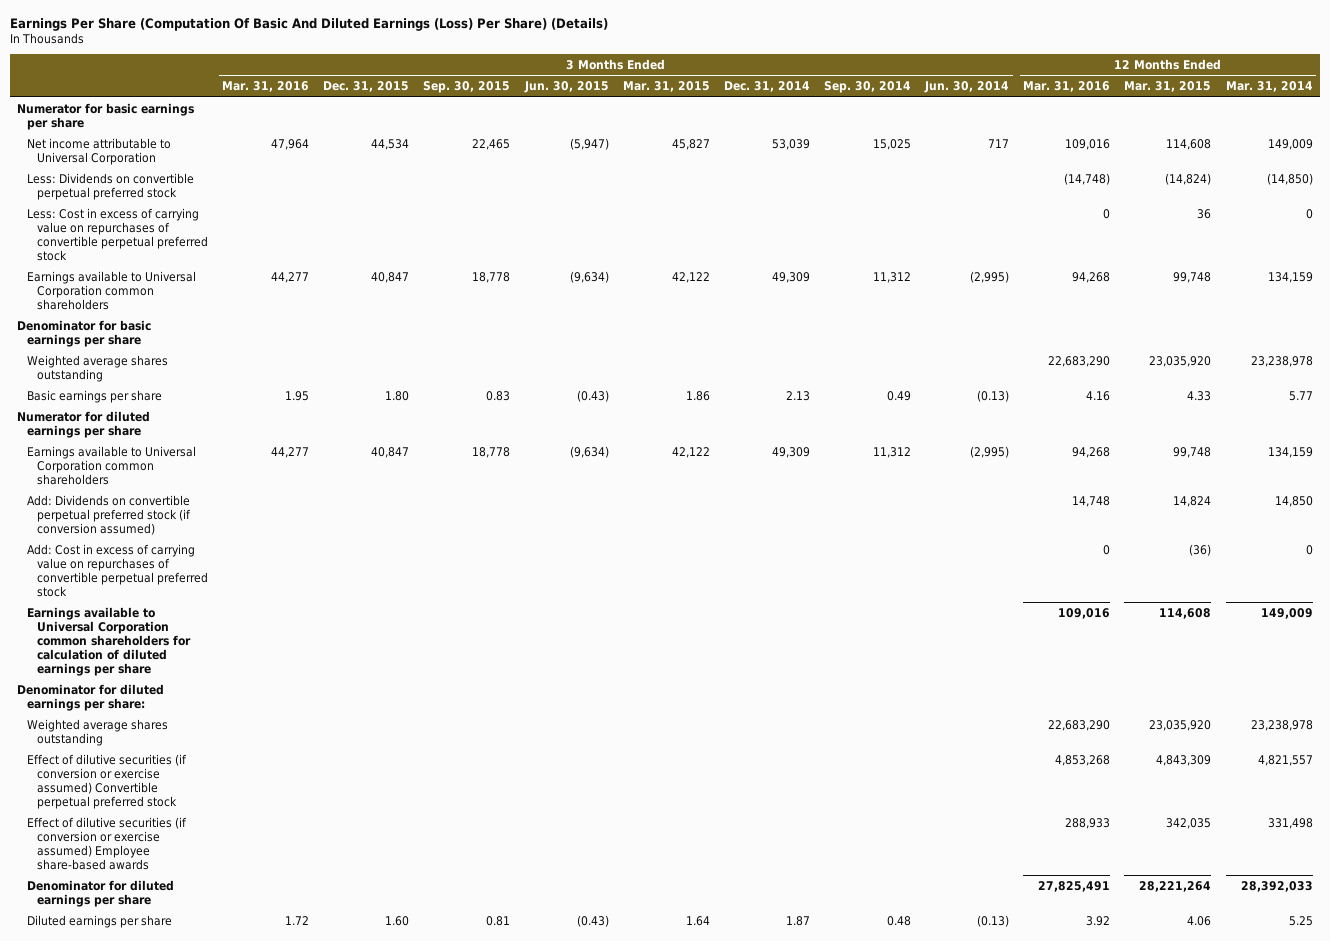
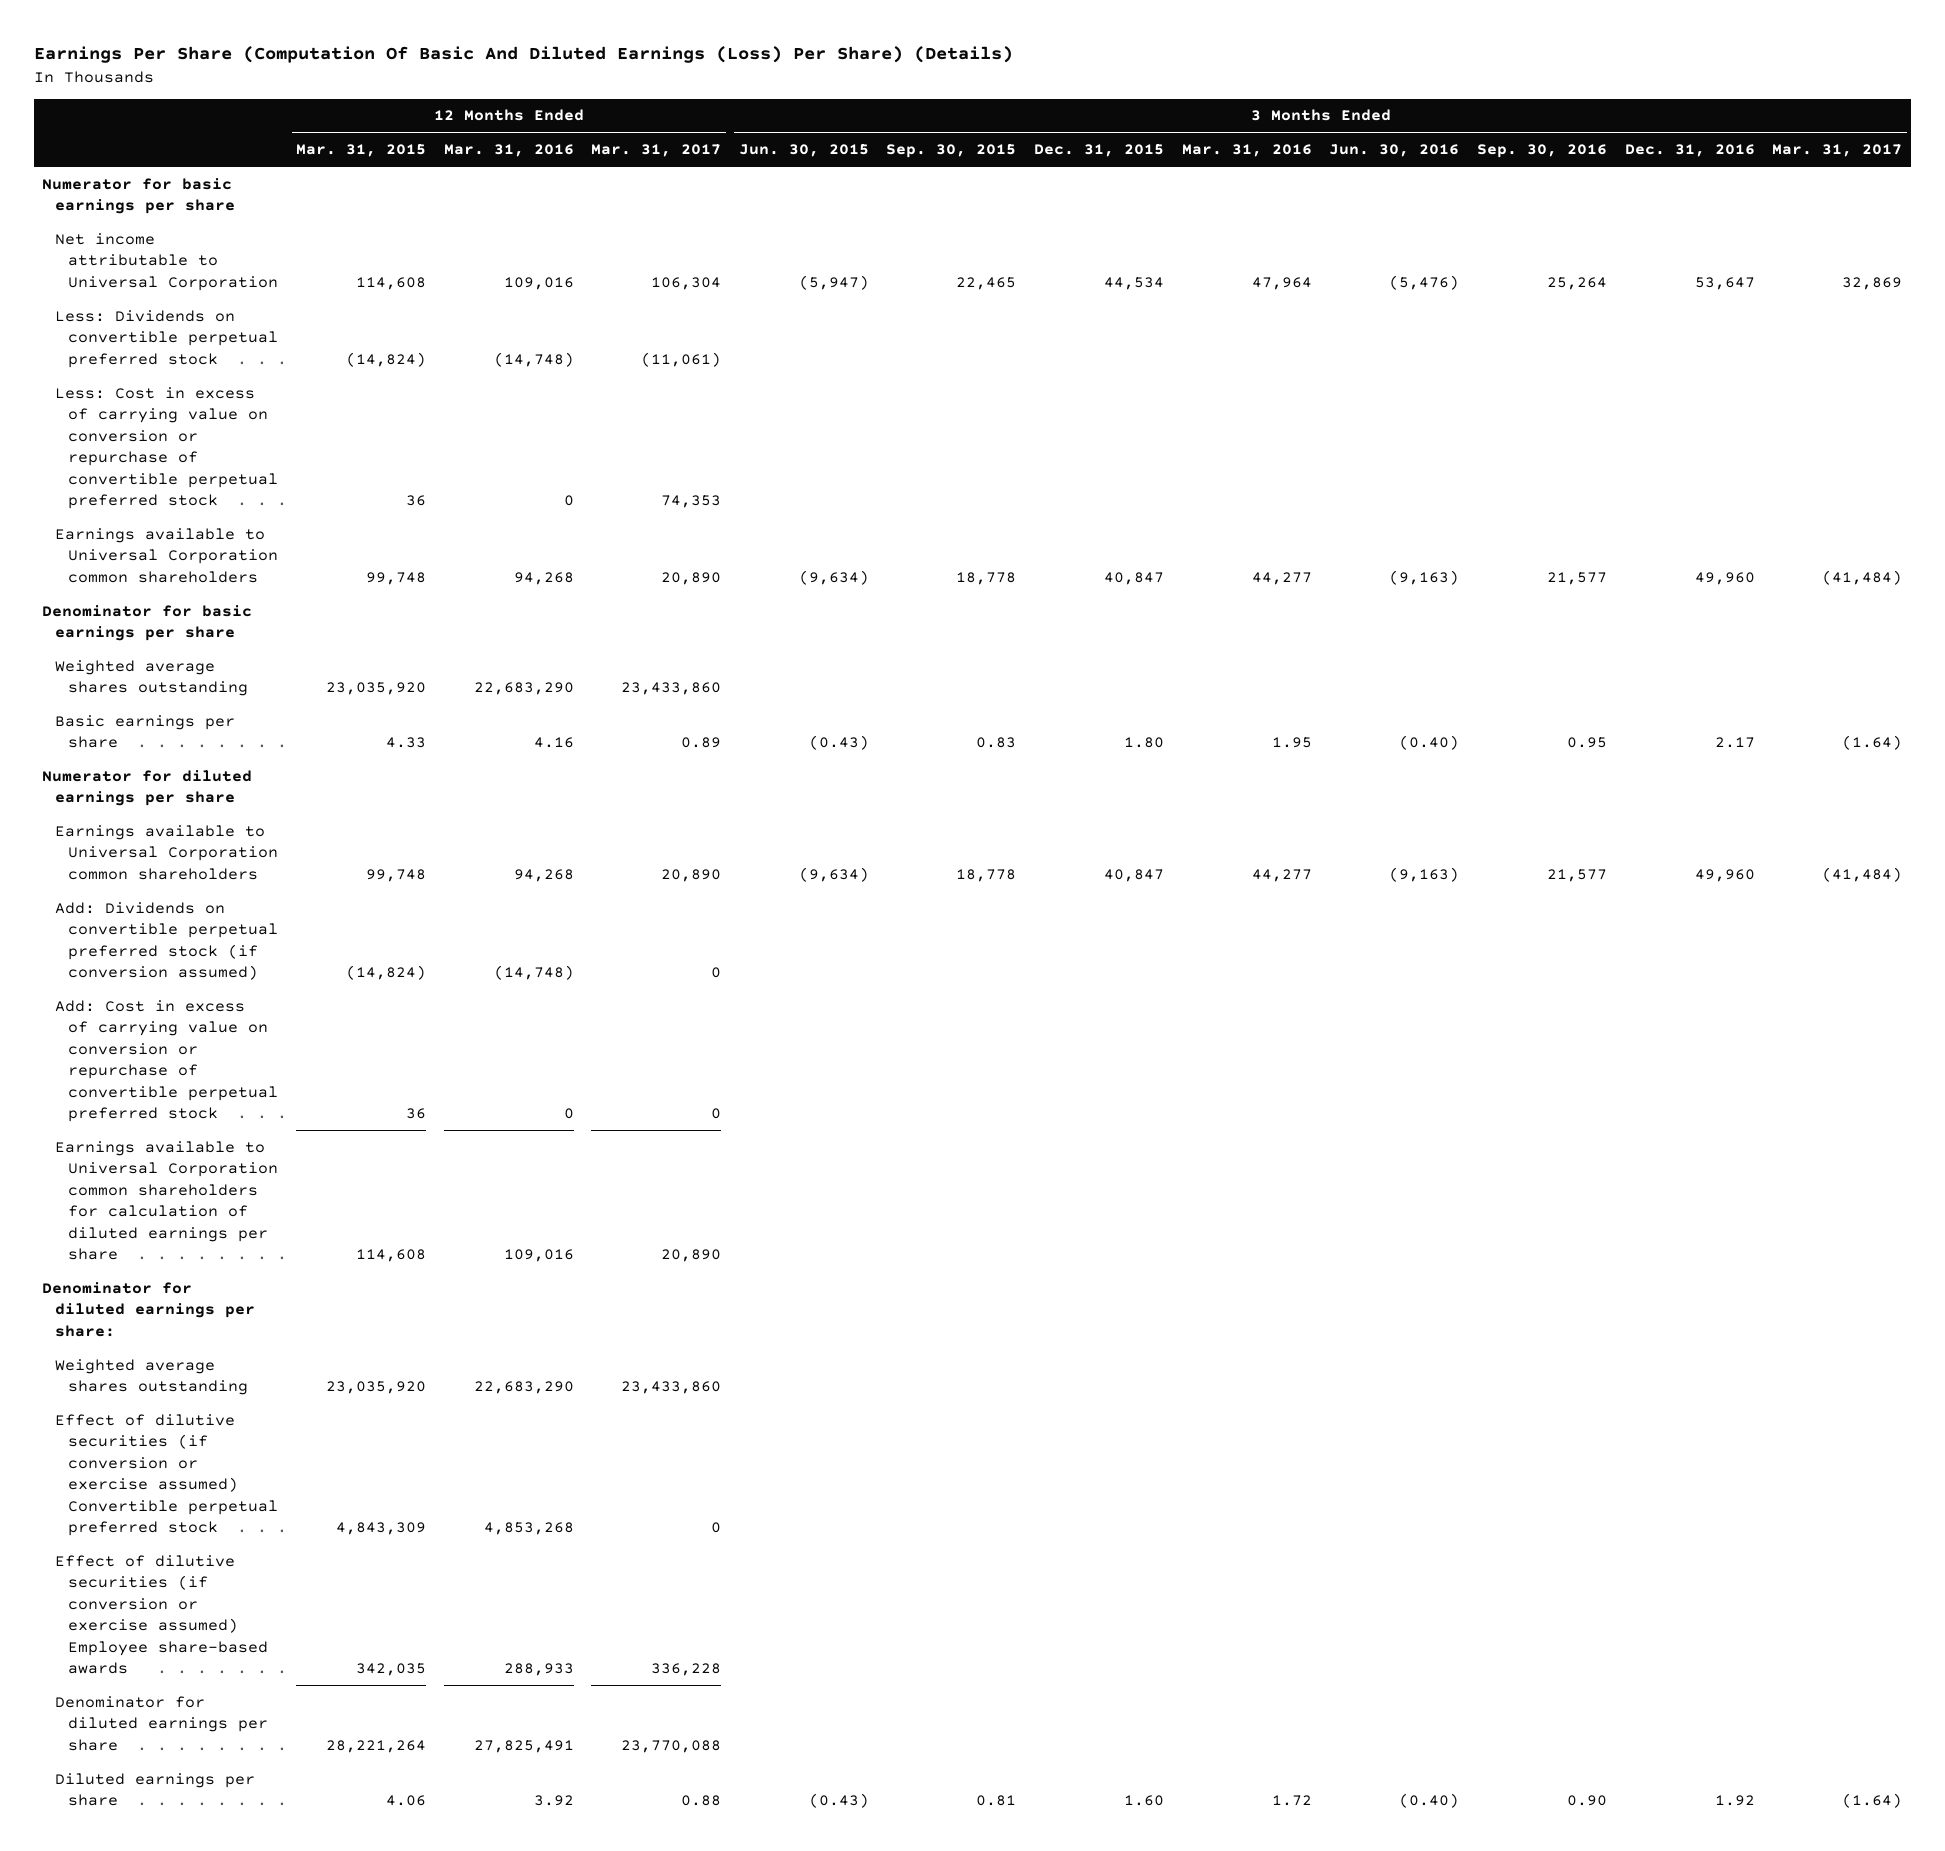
[622,81,710,93] Mar. 31, 2015 -> none
[723,81,810,93] Dec. 31, 2014 -> none
[824,81,912,94] Sep. 30, 2014 -> none
[924,81,1010,94] Jun. 30, 2014 -> none
[1225,81,1313,93] Mar. 31, 2014 -> none
none -> [591,144,722,158] Mar. 31, 2017
none -> [1329,144,1460,158] Jun. 30, 2016
none -> [1476,144,1607,159] Sep. 30, 2016
none -> [1624,144,1755,158] Dec. 31, 2016
none -> [1772,144,1903,158] Mar. 31, 2017
[26,207,208,261] Less: Cost in excess of carrying value on repurchases of convertible perpetual preferred stock -> [55,386,279,509] Less: Cost in excess of carrying value on conversion or repurchase of convertible perpetual preferred stock
[1072,495,1111,507] 14,748 -> [493,965,574,981] (14,748)
[1173,495,1212,507] 14,824 -> [346,965,427,981] (14,824)
[26,543,208,597] Add: Cost in excess of carrying value on repurchases of convertible perpetual preferred stock -> [55,999,279,1122] Add: Cost in excess of carrying value on conversion or repurchase of convertible perpetual preferred stock
[1189,543,1212,556] (36) -> [406,1107,427,1119] 36

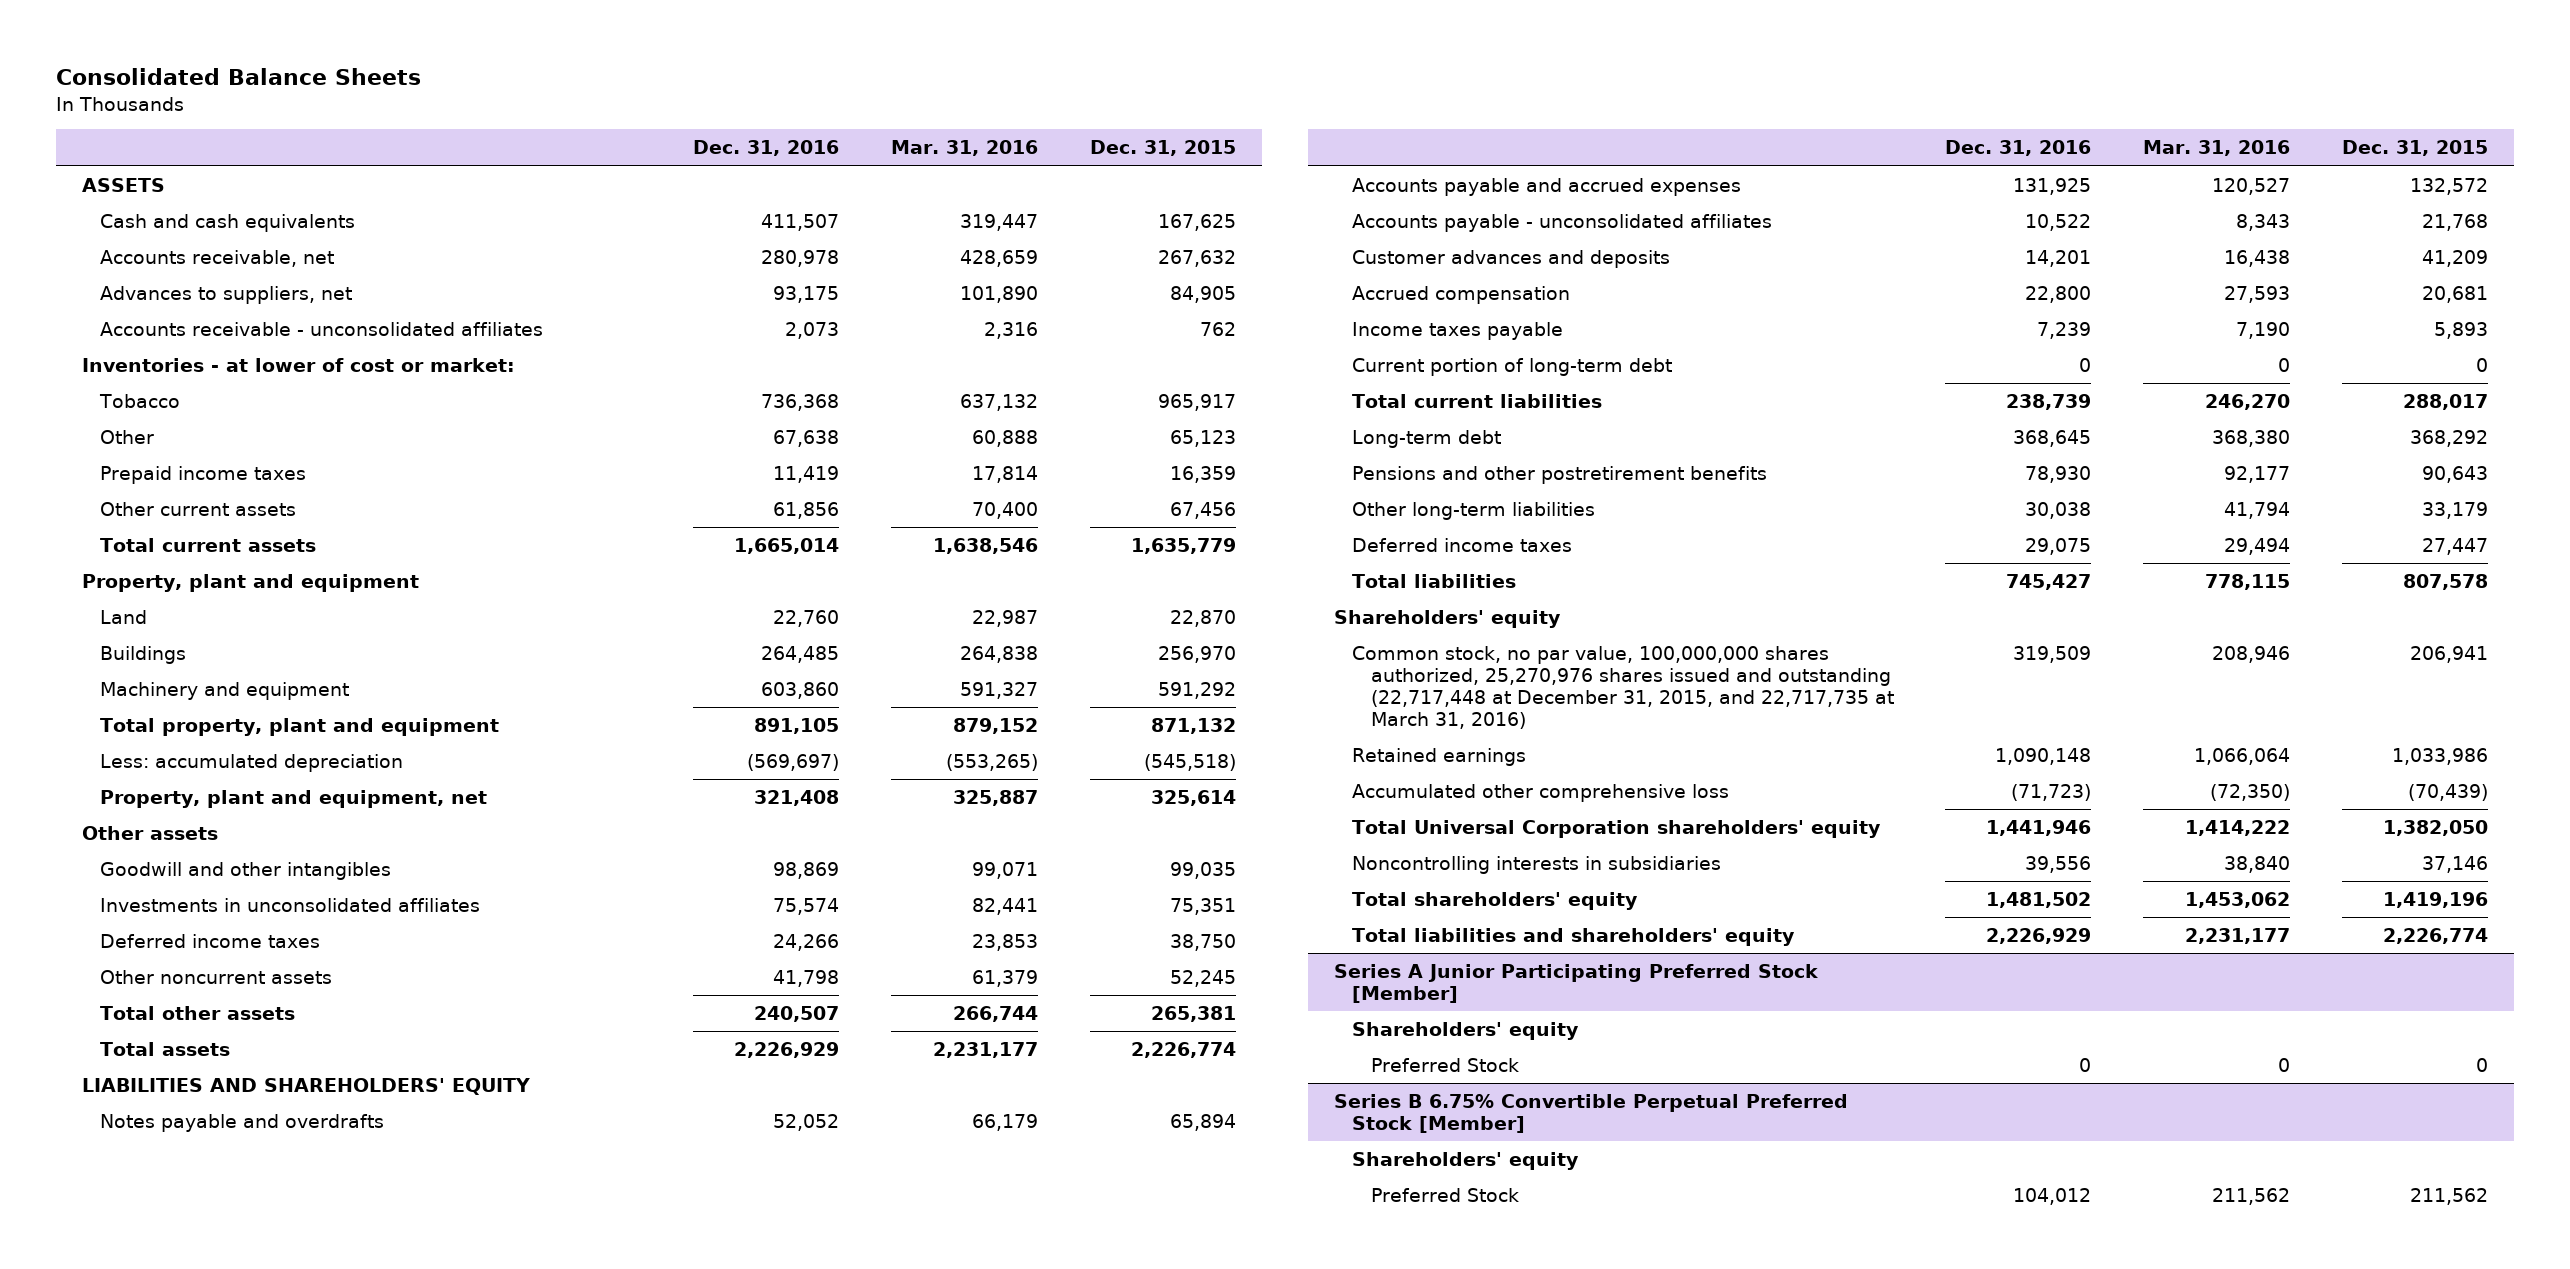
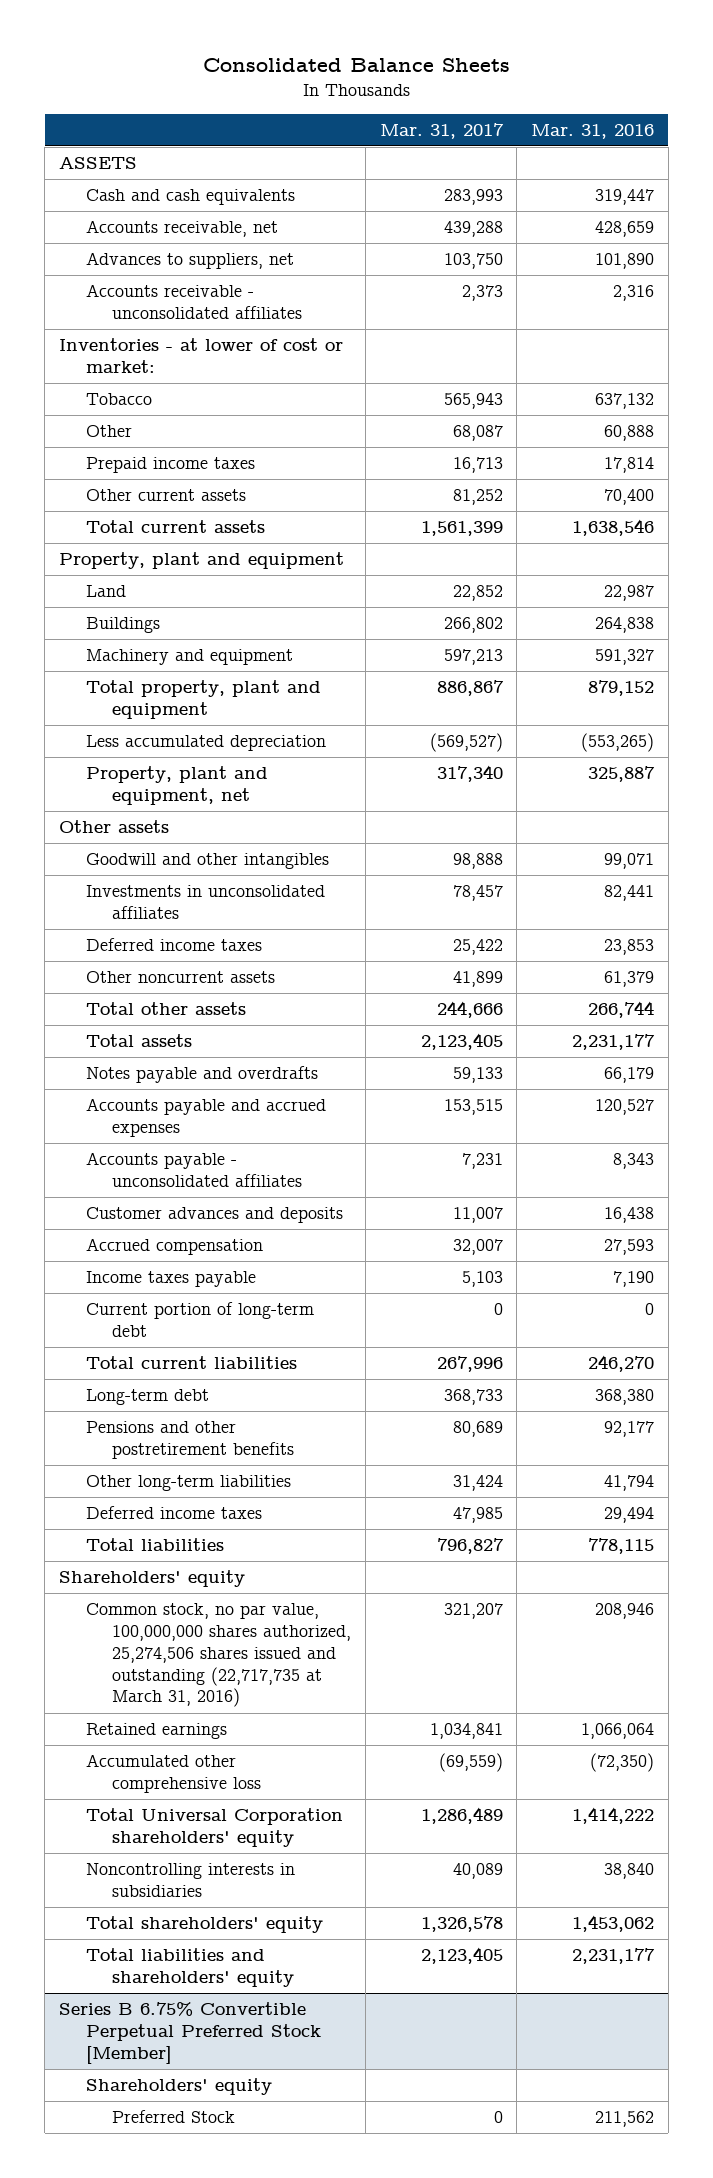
[693,140,840,157] Dec. 31, 2016 -> none
[1089,140,1236,157] Dec. 31, 2015 -> none
none -> [379,122,504,139] Mar. 31, 2017
[100,753,404,772] Less: accumulated depreciation -> [85,735,326,752] Less accumulated depreciation
[82,1077,531,1095] LIABILITIES AND SHAREHOLDERS' EQUITY -> none
[1352,645,1894,729] Common stock, no par value, 100,000,000 shares authorized, 25,270,976 shares issued and outstanding (22,717,448 at December 31, 2015, and 22,717,735 at March 31, 2016) -> [85,1603,352,1708] Common stock, no par value, 100,000,000 shares authorized, 25,274,506 shares issued and outstanding (22,717,735 at March 31, 2016)
[1334,963,1819,1003] Series A Junior Participating Preferred Stock [Member] -> none
[1352,1021,1580,1040] Shareholders' equity -> none
[1370,1057,1519,1072] Preferred Stock -> none

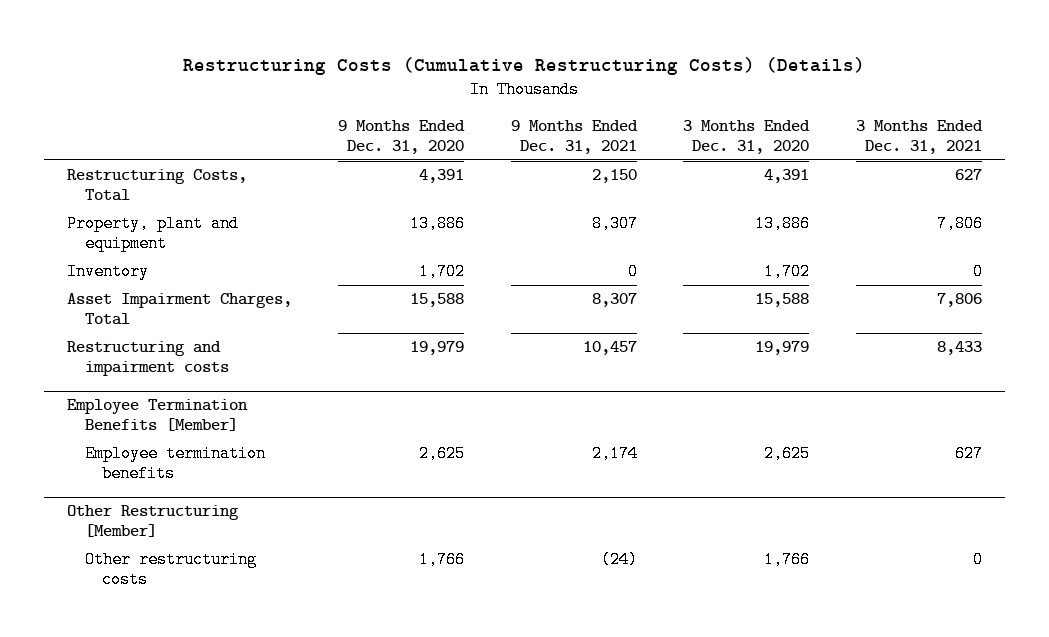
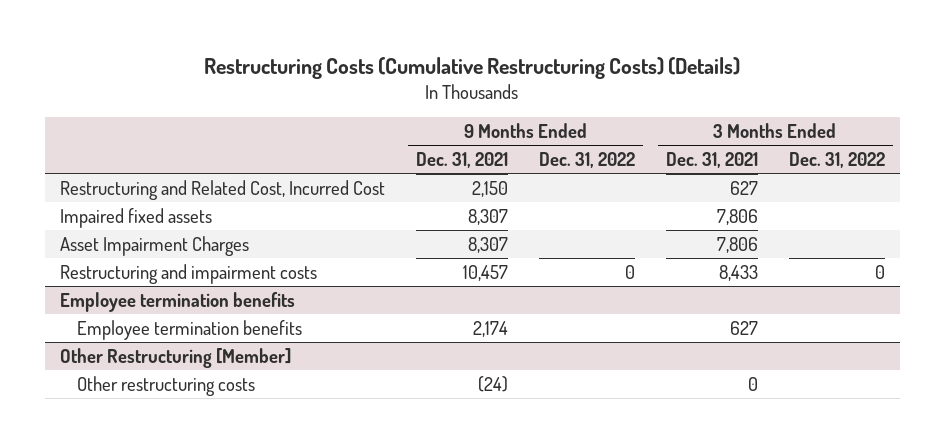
[338,119,466,154] 9 Months Ended Dec. 31, 2020 -> none
[683,119,811,154] 3 Months Ended Dec. 31, 2020 -> none
none -> [538,152,635,169] Dec. 31, 2022
none -> [788,152,885,169] Dec. 31, 2022
[66,263,149,281] Inventory -> none
[66,169,247,202] Restructuring Costs, Total -> [60,179,386,200] Restructuring and Related Cost, Incurred Cost
[66,215,239,253] Property, plant and equipment -> [60,207,213,228] Impaired fixed assets
[66,293,292,326] Asset Impairment Charges, Total -> [60,235,250,256] Asset Impairment Charges
[66,399,248,432] Employee Termination Benefits [Member] -> [60,291,296,312] Employee termination benefits

